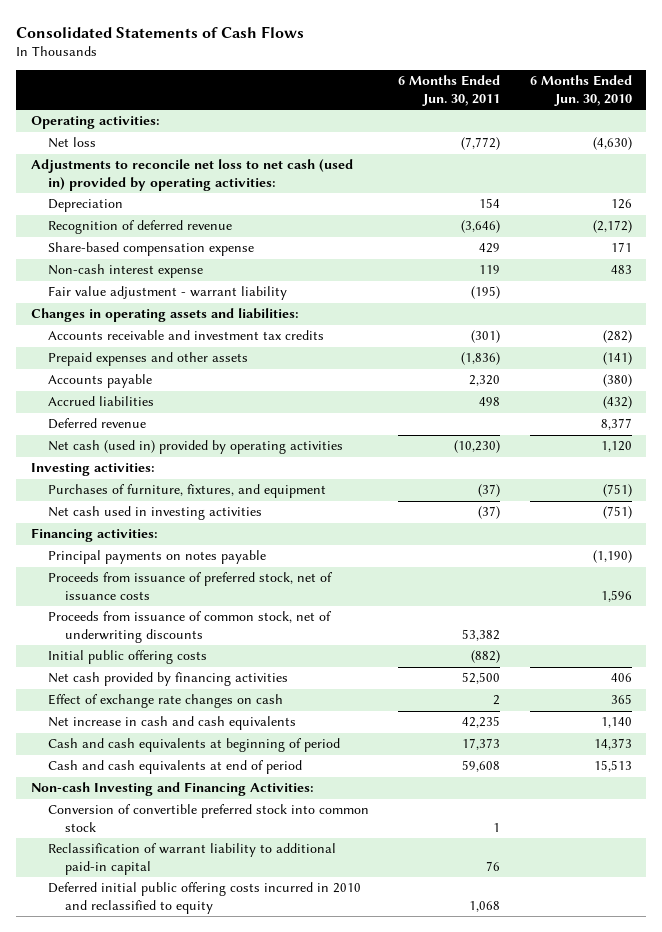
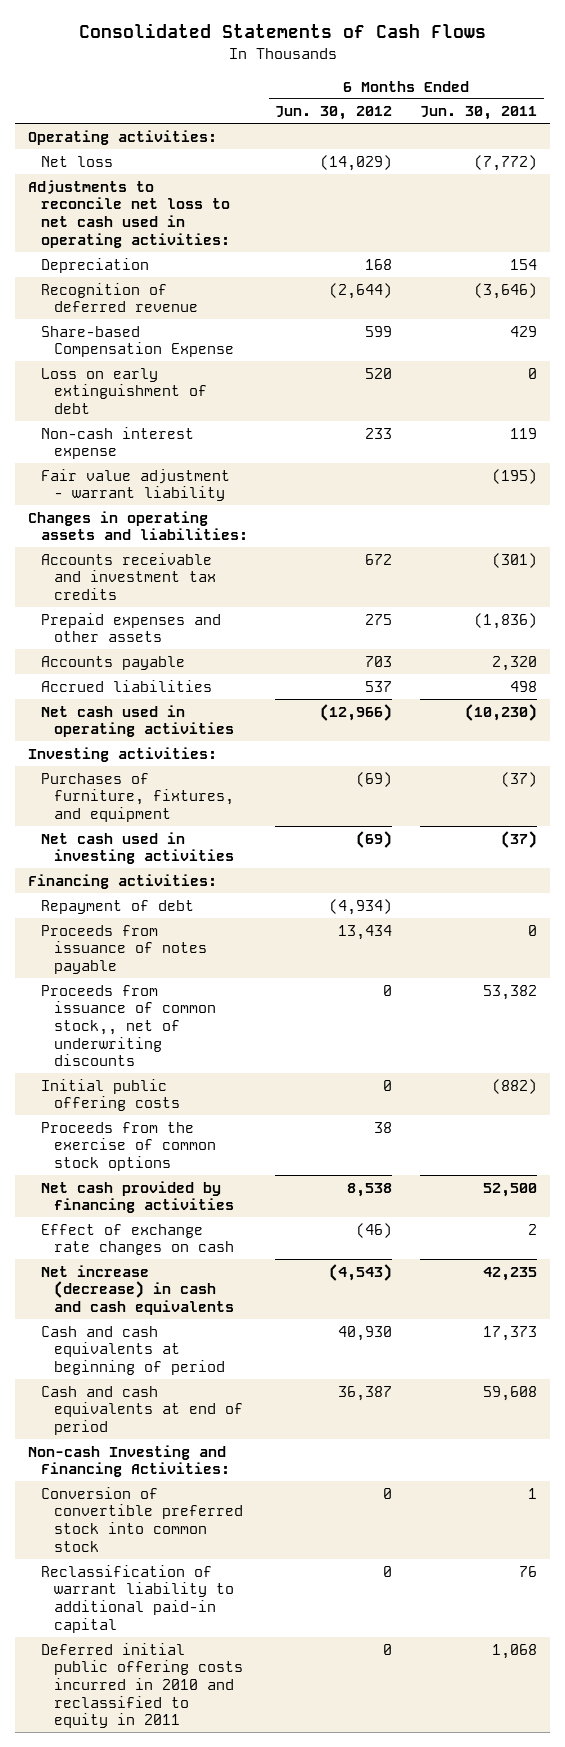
[529,75,632,106] 6 Months Ended Jun. 30, 2010 -> none
none -> [275,106,393,121] Jun. 30, 2012
[30,159,353,191] Adjustments to reconcile net loss to net cash (used in) provided by operating activities: -> [28,179,231,248] Adjustments to reconcile net loss to net cash used in operating activities:
[48,242,255,257] Share-based compensation expense -> [41,325,234,358] Share-based Compensation Expense
none -> [41,367,207,414] Loss on early extinguishment of debt
[48,418,147,430] Deferred revenue -> none
[48,440,344,455] Net cash (used in) provided by operating activities -> [41,704,234,738] Net cash used in operating activities
[48,572,334,600] Proceeds from issuance of preferred stock, net of issuance costs -> none
[48,550,267,565] Principal payments on notes payable -> [41,899,195,914] Repayment of debt
none -> [41,924,207,974] Proceeds from issuance of notes payable
[48,611,333,643] Proceeds from issuance of common stock, net of underwriting discounts -> [41,984,216,1067] Proceeds from issuance of common stock,, net of underwriting discounts
none -> [41,1121,216,1171] Proceeds from the exercise of common stock options
[48,716,297,731] Net increase in cash and cash equivalents -> [41,1264,234,1315] Net increase (decrease) in cash and cash equivalents
[48,882,362,914] Deferred initial public offering costs incurred in 2010 and reclassified to equity -> [41,1642,243,1729] Deferred initial public offering costs incurred in 2010 and reclassified to equity in 2011

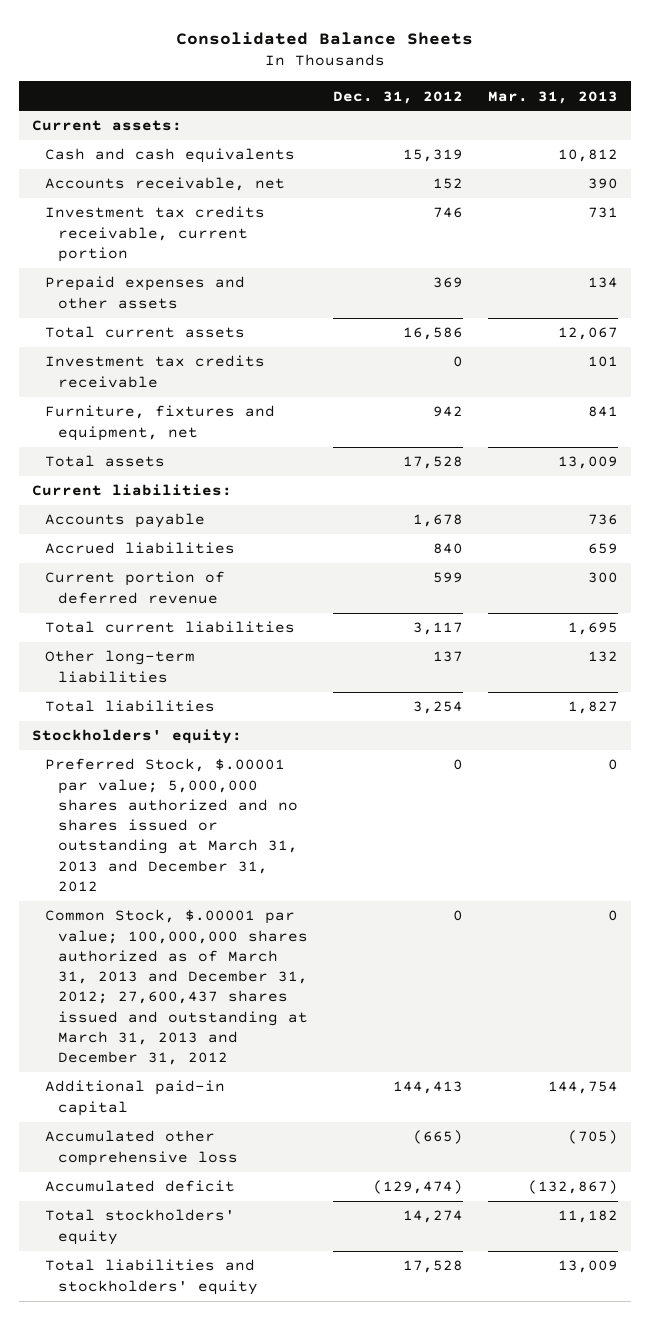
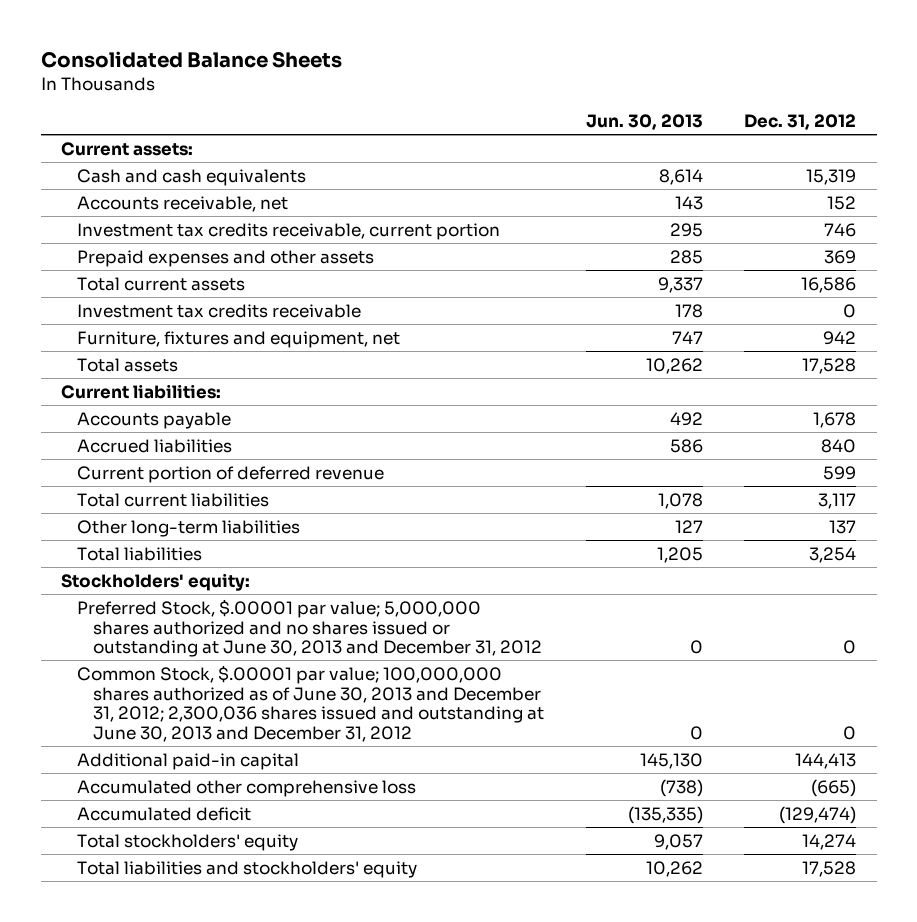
[488,90,619,104] Mar. 31, 2013 -> none
none -> [585,114,703,131] Jun. 30, 2013
[44,758,298,892] Preferred Stock, $.00001 par value; 5,000,000 shares authorized and no shares issued or outstanding at March 31, 2013 and December 31, 2012 -> [77,598,543,658] Preferred Stock, $.00001 par value; 5,000,000 shares authorized and no shares issued or outstanding at June 30, 2013 and December 31, 2012
[44,909,308,1066] Common Stock, $.00001 par value; 100,000,000 shares authorized as of March 31, 2013 and December 31, 2012; 27,600,437 shares issued and outstanding at March 31, 2013 and December 31, 2012 -> [77,664,545,743] Common Stock, $.00001 par value; 100,000,000 shares authorized as of June 30, 2013 and December 31, 2012; 2,300,036 shares issued and outstanding at June 30, 2013 and December 31, 2012

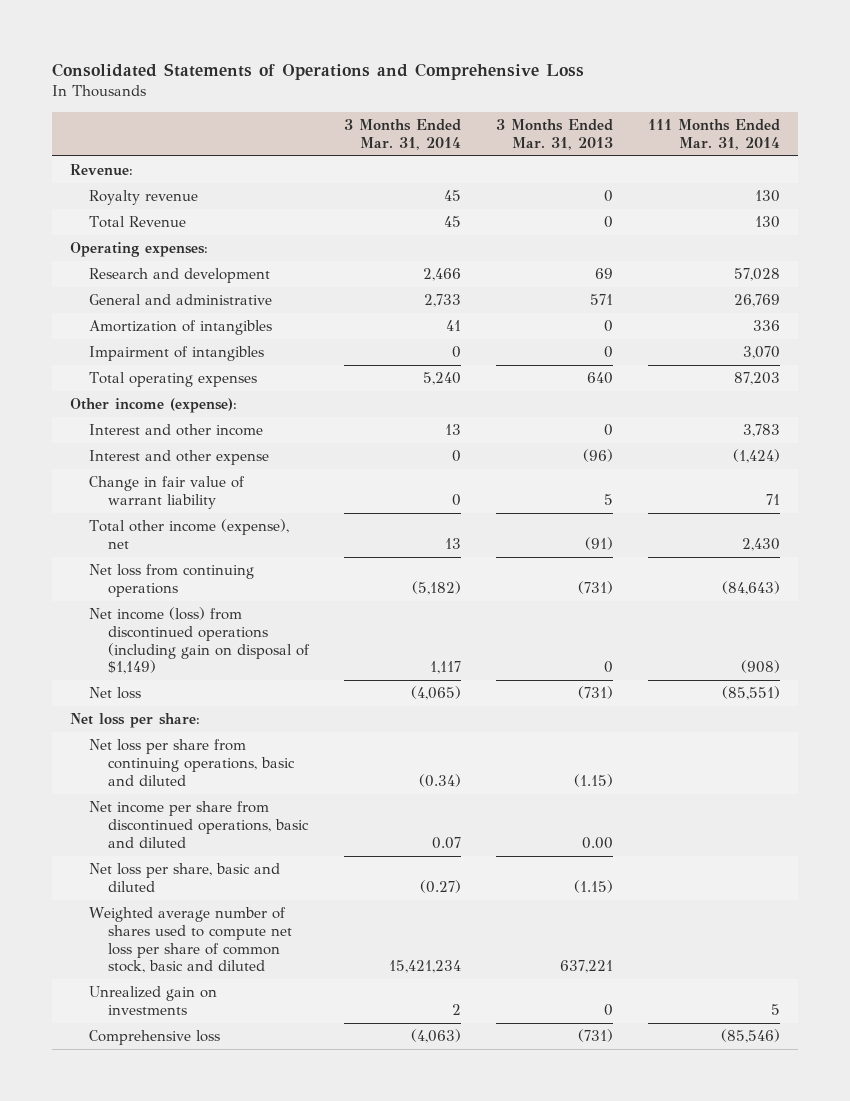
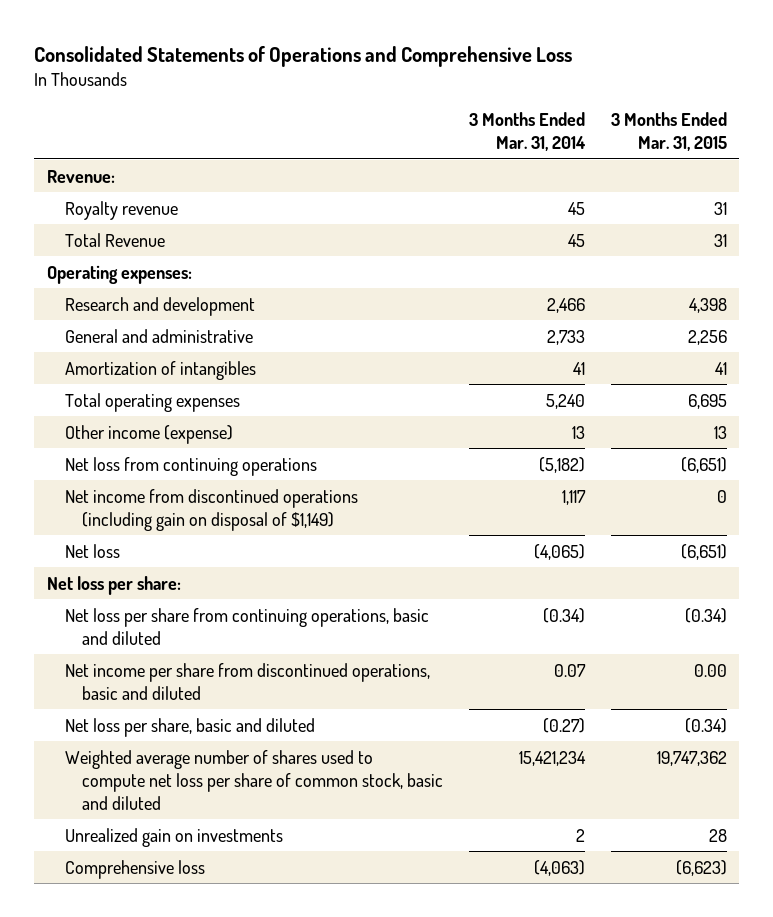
[496,118,614,150] 3 Months Ended Mar. 31, 2013 -> none
[648,118,781,150] 111 Months Ended Mar. 31, 2014 -> none
none -> [610,112,727,152] 3 Months Ended Mar. 31, 2015
[88,346,264,362] Impairment of intangibles -> none
[69,398,237,414] Other income (expense): -> none
[88,450,269,466] Interest and other expense -> none
[88,476,245,510] Change in fair value of warrant liability -> none
[88,519,289,550] Total other income (expense), net -> none
[88,424,263,437] Interest and other income -> [64,424,233,444] Other income (expense)
[88,607,310,675] Net income (loss) from discontinued operations (including gain on disposal of $1,149) -> [64,488,358,531] Net income from discontinued operations (including gain on disposal of $1,149)

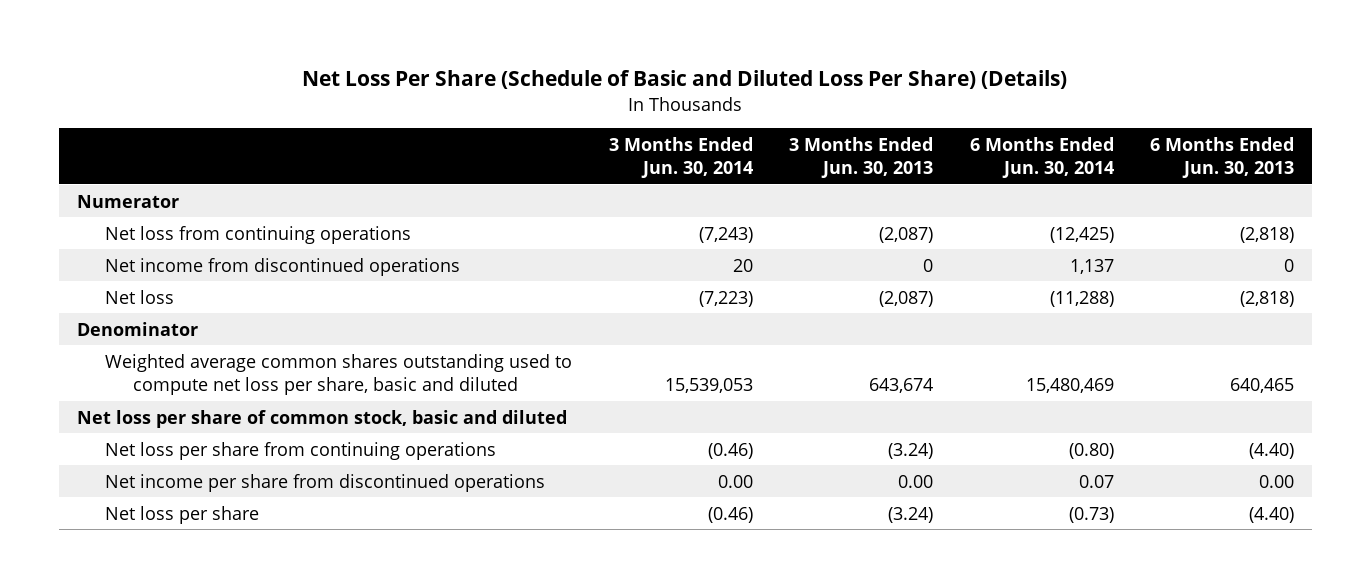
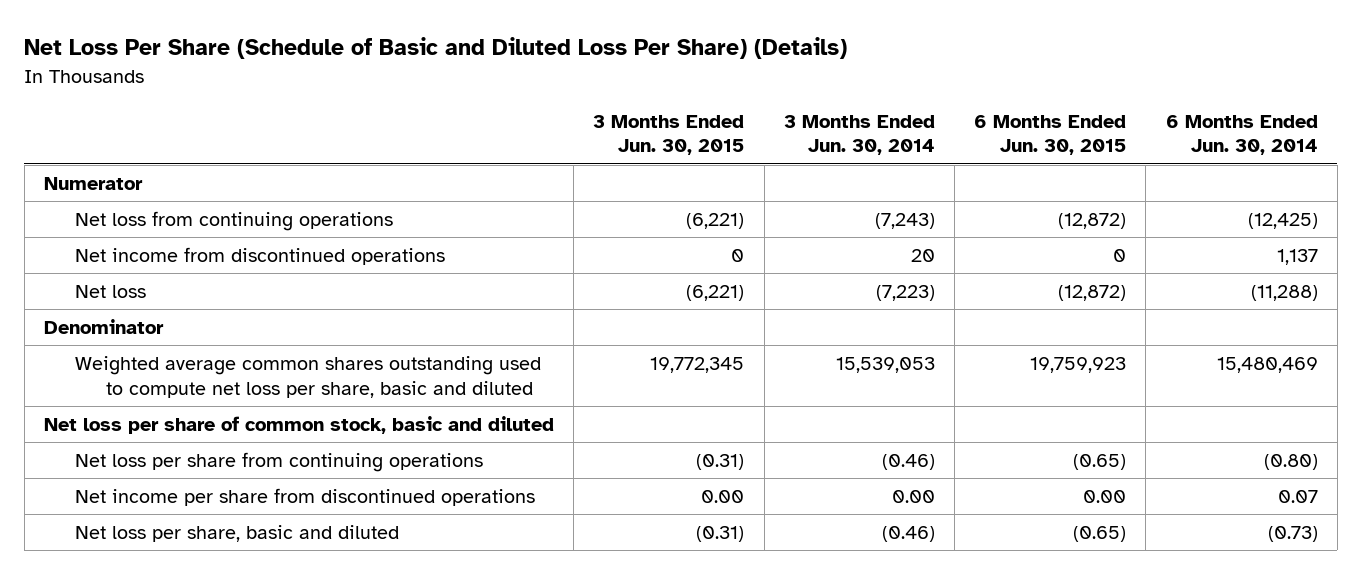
[789,137,934,179] 3 Months Ended Jun. 30, 2013 -> none
[1150,137,1295,179] 6 Months Ended Jun. 30, 2013 -> none
none -> [593,114,745,156] 3 Months Ended Jun. 30, 2015
none -> [974,114,1127,156] 6 Months Ended Jun. 30, 2015
[104,505,259,524] Net loss per share -> [74,524,399,542] Net loss per share, basic and diluted

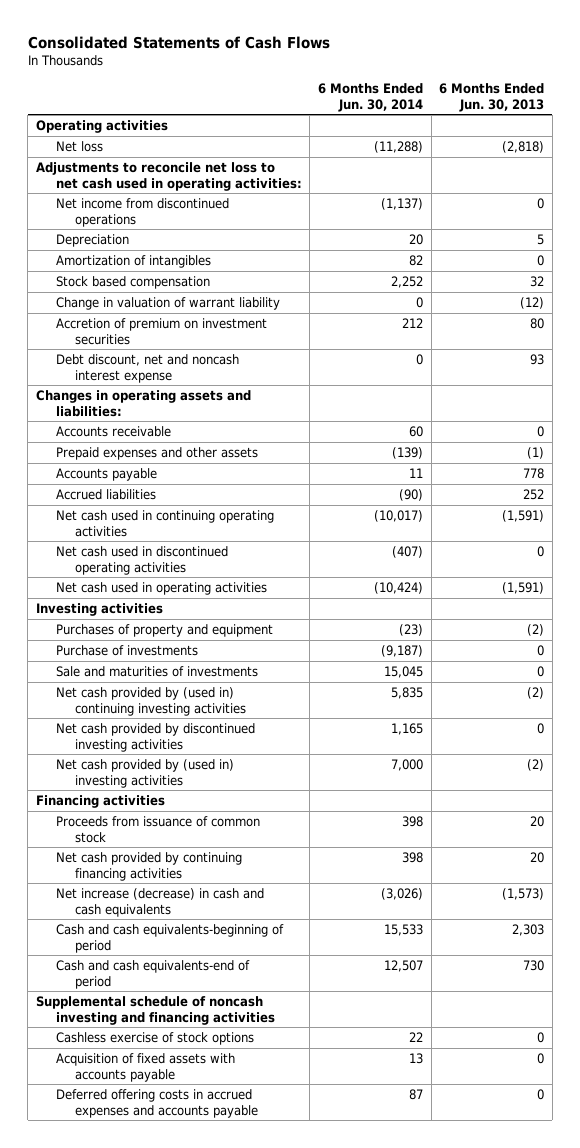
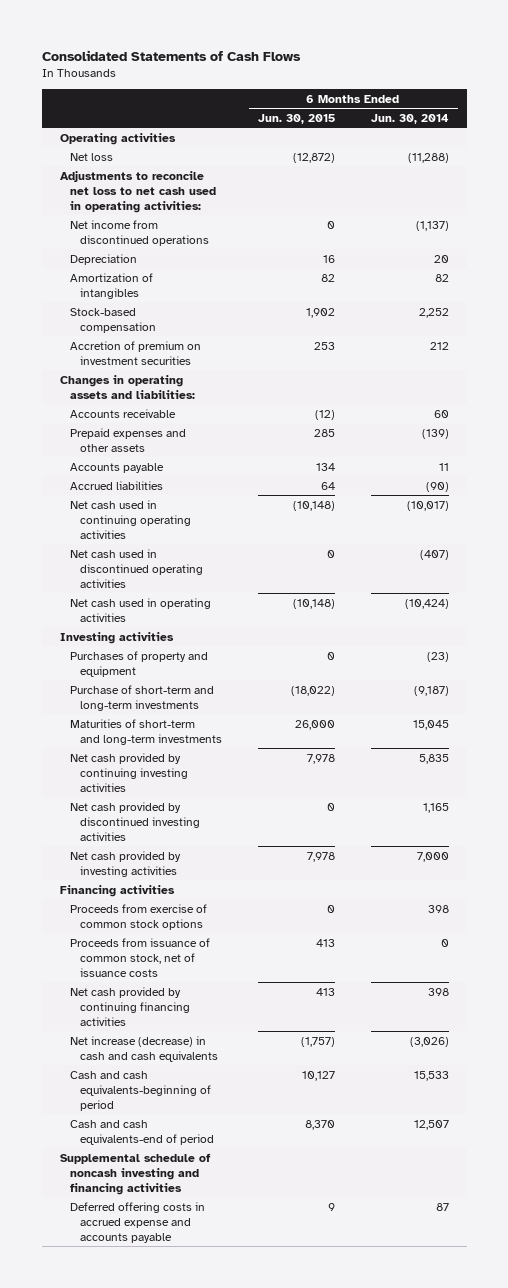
[439,83,545,112] 6 Months Ended Jun. 30, 2013 -> none
none -> [257,113,335,124] Jun. 30, 2015
[55,297,280,311] Change in valuation of warrant liability -> none
[55,276,210,290] Stock based compensation -> [69,307,156,333] Stock-based compensation
[55,354,239,383] Debt discount, net and noncash interest expense -> none
[55,645,198,657] Purchase of investments -> [69,684,214,711] Purchase of short-term and long-term investments
[55,666,258,678] Sale and maturities of investments -> [69,718,222,745] Maturities of short-term and long-term investments
[55,687,247,716] Net cash provided by (used in) continuing investing activities -> [69,752,188,793] Net cash provided by continuing investing activities
[55,759,234,788] Net cash provided by (used in) investing activities -> [69,850,181,877] Net cash provided by investing activities
[55,816,260,843] Proceeds from issuance of common stock -> [69,903,207,930] Proceeds from exercise of common stock options
none -> [69,937,210,978] Proceeds from issuance of common stock, net of issuance costs
[55,1032,254,1046] Cashless exercise of stock options -> none
[55,1053,235,1082] Acquisition of fixed assets with accounts payable -> none
[55,1089,259,1118] Deferred offering costs in accrued expenses and accounts payable -> [69,1201,205,1244] Deferred offering costs in accrued expense and accounts payable

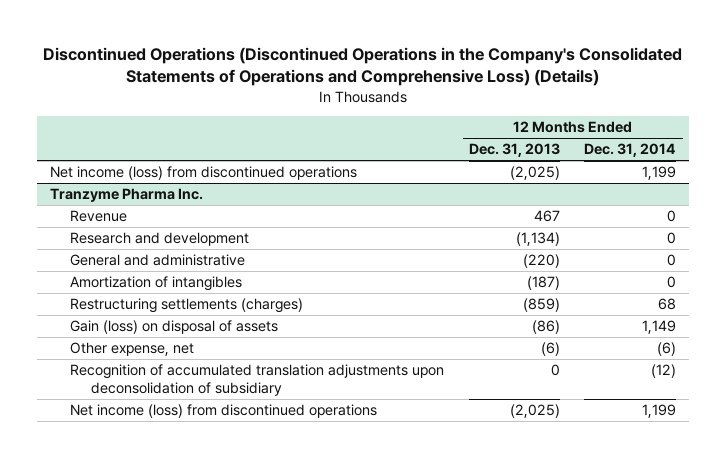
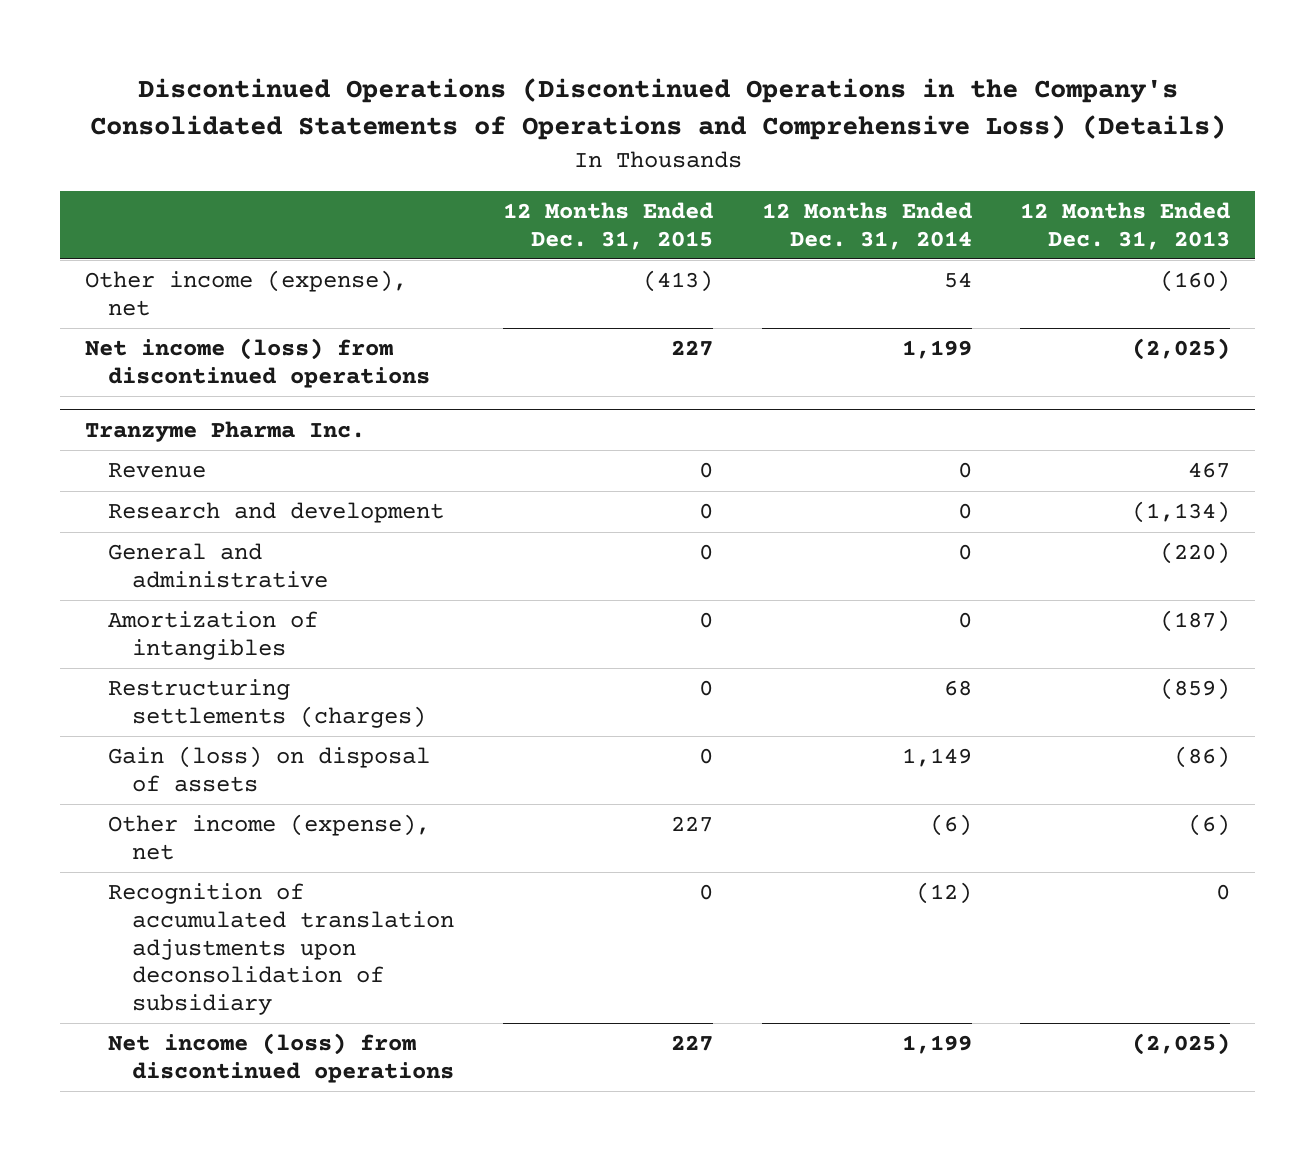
none -> [502,201,713,250] 12 Months Ended Dec. 31, 2015
none -> [84,270,407,316] Other income (expense), net
[70,342,195,357] Other expense, net -> [108,814,431,860] Other income (expense), net

